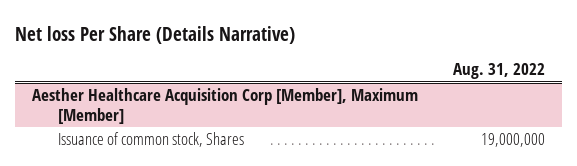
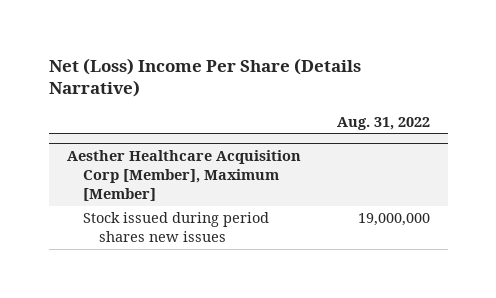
[15,26,296,45] Net loss Per Share (Details Narrative) -> [48,57,361,98] Net (Loss) Income Per Share (Details Narrative)
[57,131,244,147] Issuance of common stock, Shares -> [82,212,269,243] Stock issued during period shares new issues

